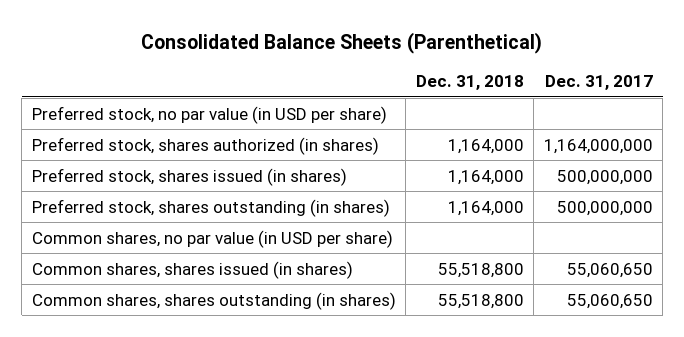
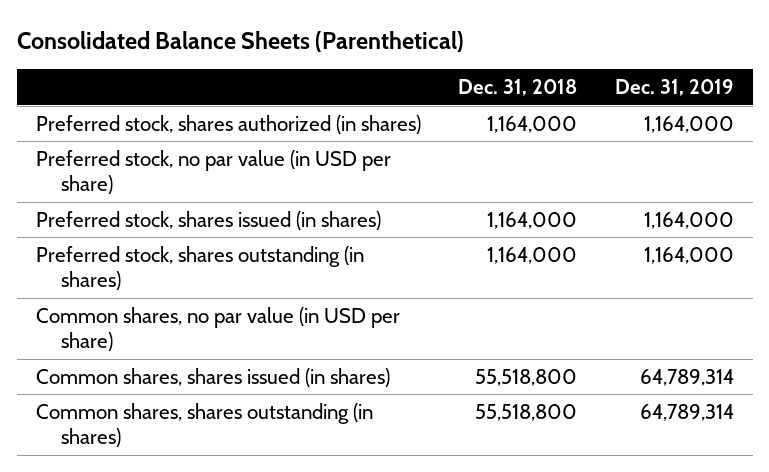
[544,75,653,91] Dec. 31, 2017 -> none
none -> [614,79,734,97] Dec. 31, 2019
[31,105,387,124] Preferred stock, no par value (in USD per share) -> [35,149,391,195] Preferred stock, no par value (in USD per share)

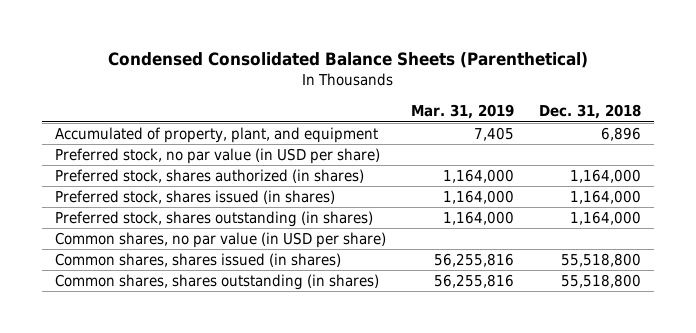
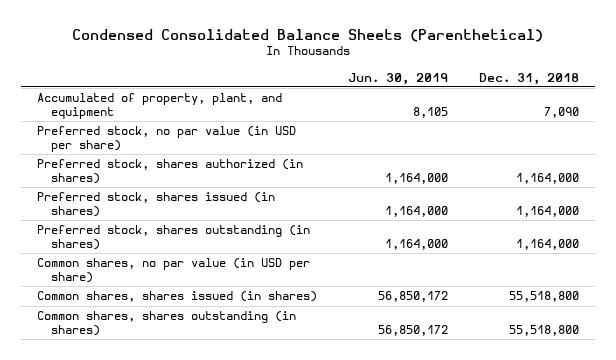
[411,104,515,120] Mar. 31, 2019 -> none
none -> [348,72,449,85] Jun. 30, 2019
[601,127,642,142] 6,896 -> [544,106,580,118] 7,090

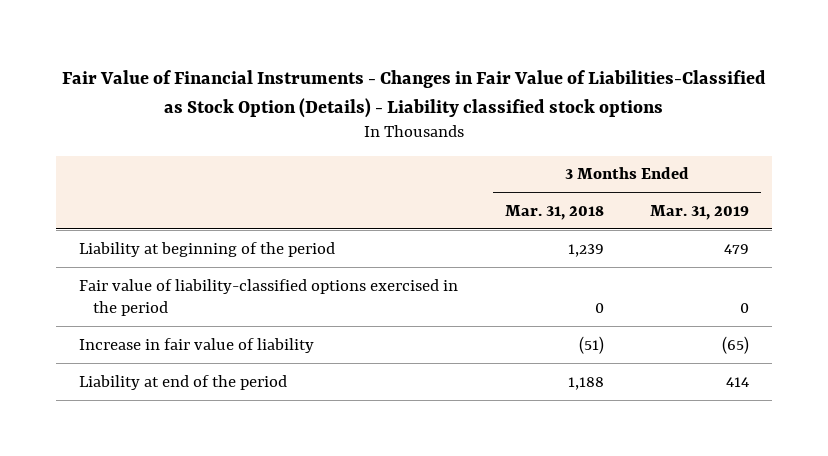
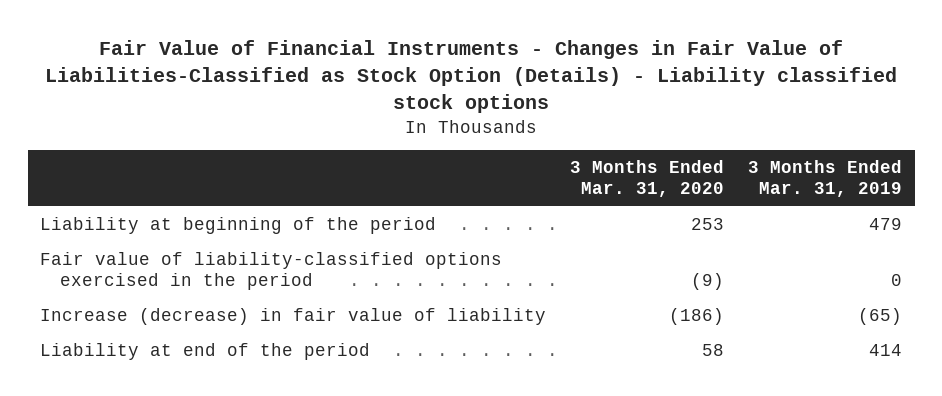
[504,204,604,220] Mar. 31, 2018 -> none
none -> [570,159,725,198] 3 Months Ended Mar. 31, 2020
[79,337,315,353] Increase in fair value of liability -> [39,308,546,326] Increase (decrease) in fair value of liability

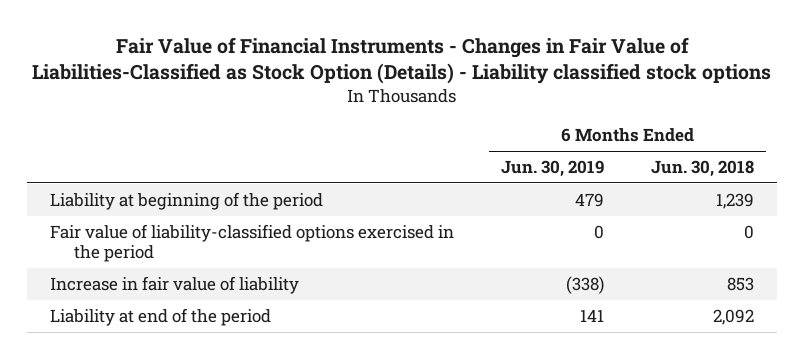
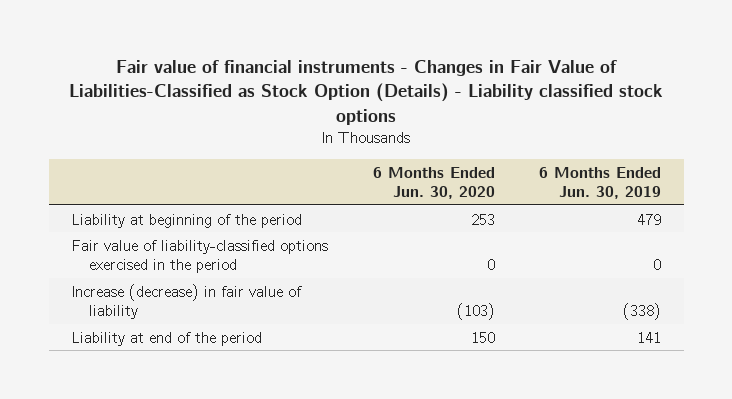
[32,37,772,85] Fair Value of Financial Instruments - Changes in Fair Value of Liabilities-Classified as Stock Option (Details) - Liability classified stock options -> [69,59,664,125] Fair value of financial instruments - Changes in Fair Value of Liabilities-Classified as Stock Option (Details) - Liability classified stock options
[650,160,754,178] Jun. 30, 2018 -> none
none -> [372,166,495,200] 6 Months Ended Jun. 30, 2020
[50,276,300,295] Increase in fair value of liability -> [70,283,302,320] Increase (decrease) in fair value of liability

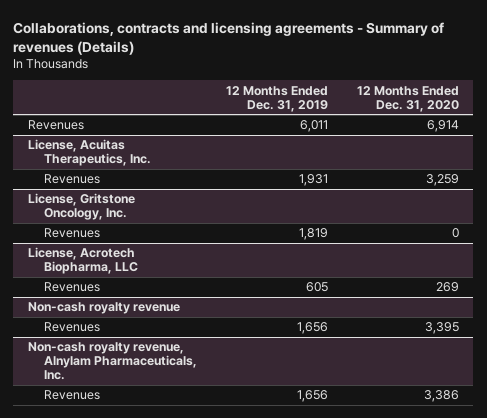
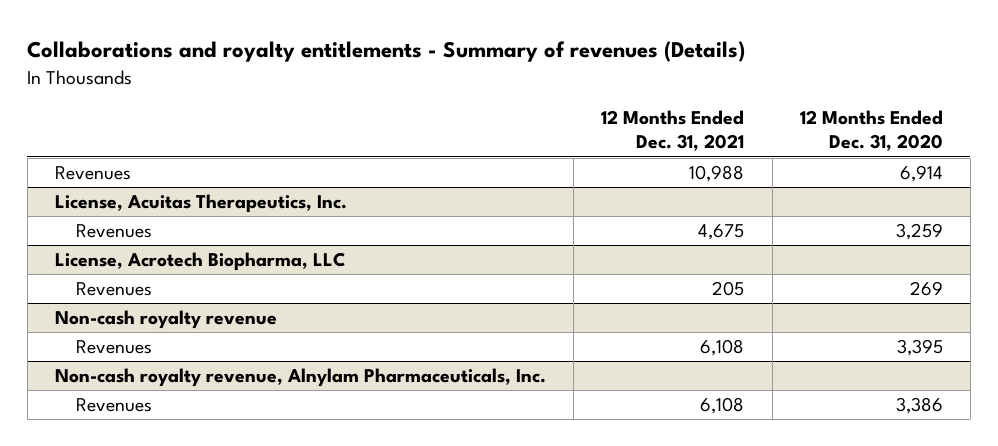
[13,21,445,55] Collaborations, contracts and licensing agreements - Summary of revenues (Details) -> [27,41,746,63] Collaborations and royalty entitlements - Summary of revenues (Details)
[226,85,329,112] 12 Months Ended Dec. 31, 2019 -> none
none -> [601,110,745,152] 12 Months Ended Dec. 31, 2021
[27,193,135,221] License, Gritstone Oncology, Inc. -> none
[44,228,101,239] Revenues -> none

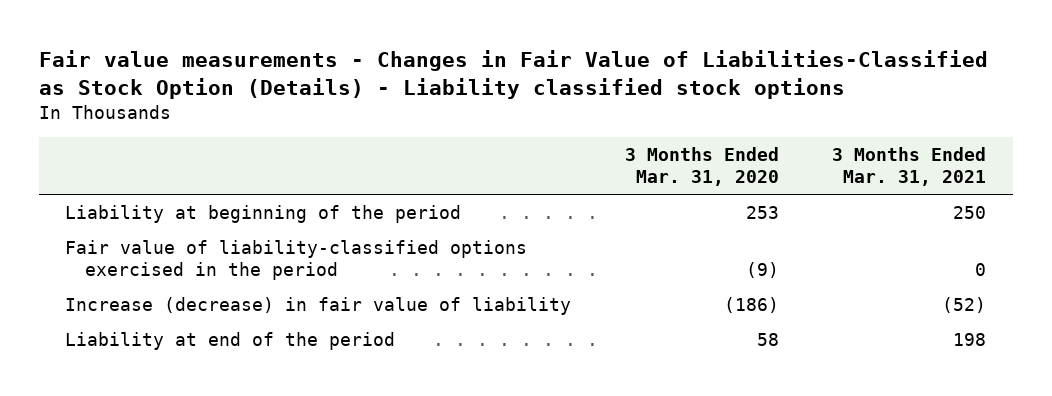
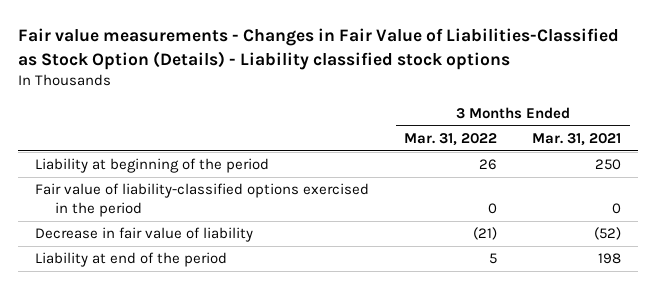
[624,147,779,187] 3 Months Ended Mar. 31, 2020 -> none
none -> [404,133,498,147] Mar. 31, 2022
[65,297,572,316] Increase (decrease) in fair value of liability -> [35,227,254,243] Decrease in fair value of liability

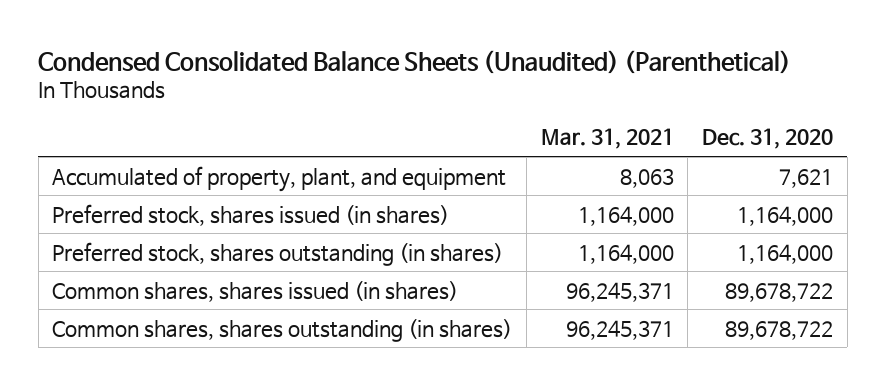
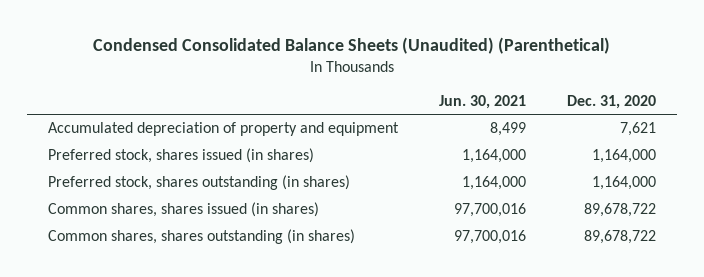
[540,128,674,150] Mar. 31, 2021 -> none
none -> [438,95,526,110] Jun. 30, 2021
[52,165,507,192] Accumulated of property, plant, and equipment -> [47,122,399,137] Accumulated depreciation of property and equipment

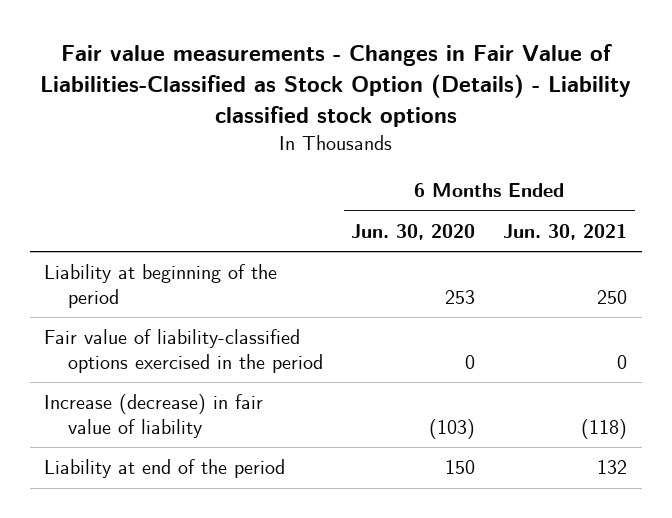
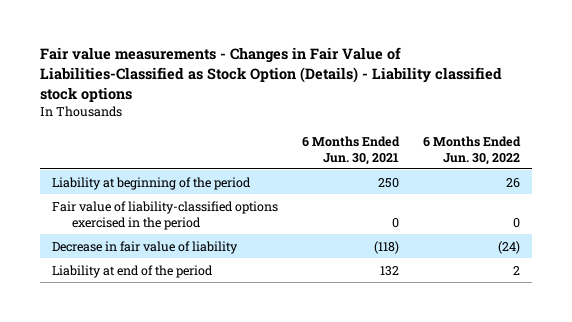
[351,224,476,241] Jun. 30, 2020 -> none
none -> [422,135,521,165] 6 Months Ended Jun. 30, 2022
[44,394,264,438] Increase (decrease) in fair value of liability -> [51,240,238,254] Decrease in fair value of liability

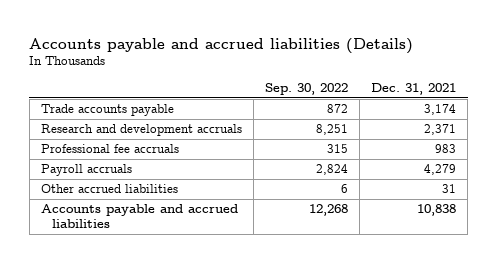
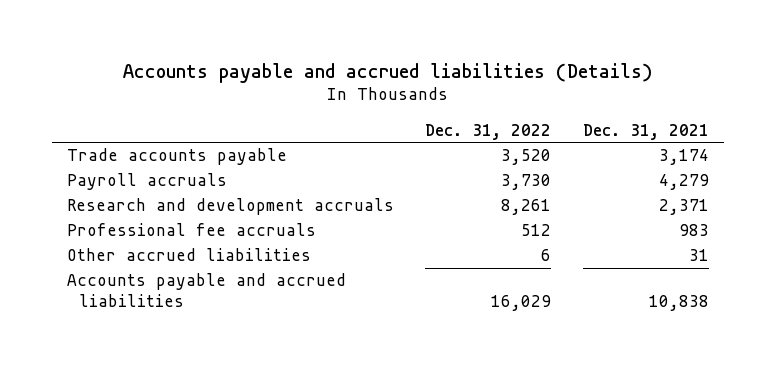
[265,83,349,96] Sep. 30, 2022 -> none
none -> [425,123,552,140] Dec. 31, 2022
[40,164,132,177] Payroll accruals -> [67,173,228,191] Payroll accruals

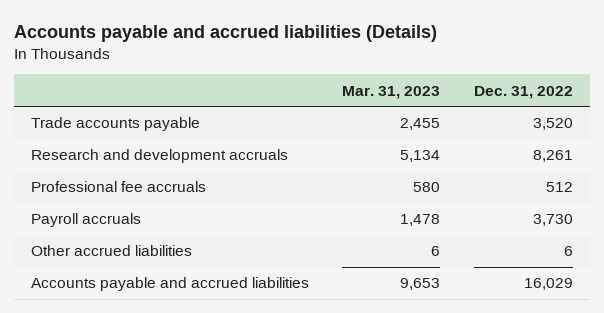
[582,123,709,140] Dec. 31, 2021 -> none
none -> [342,85,441,99] Mar. 31, 2023
[67,173,228,191] Payroll accruals -> [30,213,141,228] Payroll accruals

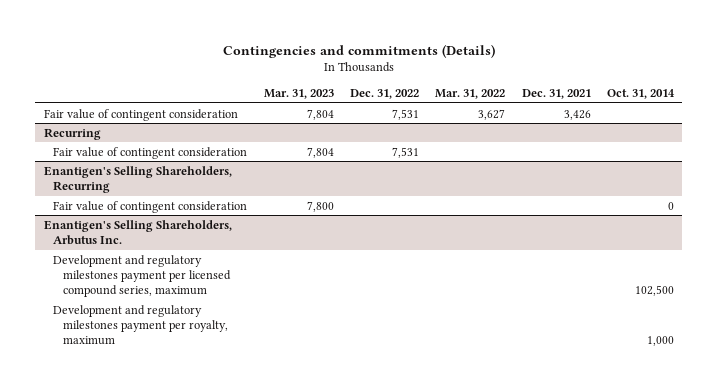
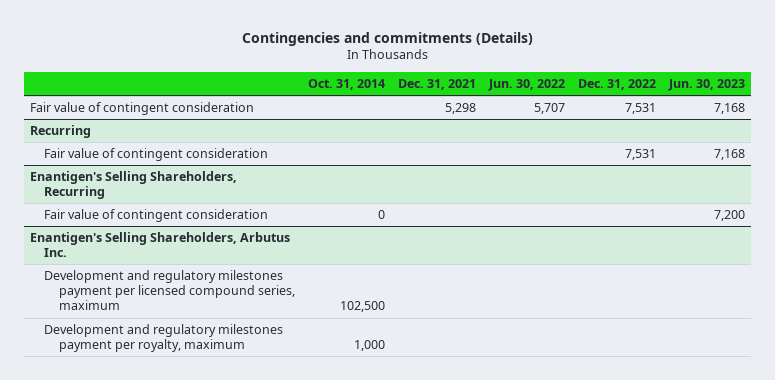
[263,89,334,100] Mar. 31, 2023 -> none
[435,89,506,100] Mar. 31, 2022 -> none
none -> [487,78,565,91] Jun. 30, 2022
none -> [667,78,745,91] Jun. 30, 2023
[563,109,591,120] 3,426 -> [444,103,476,115] 5,298

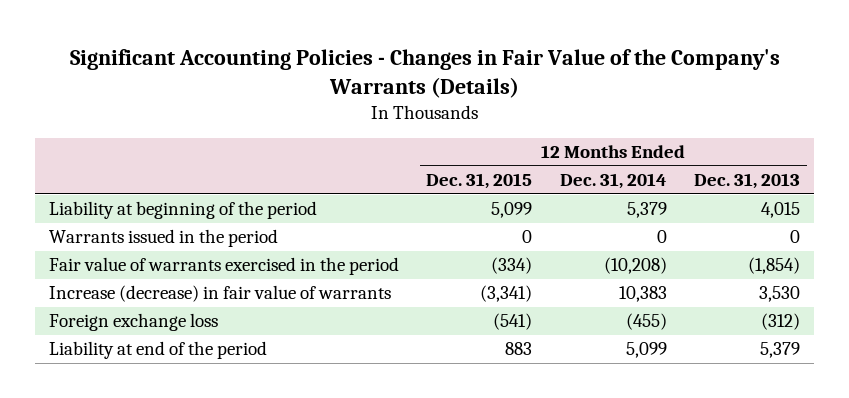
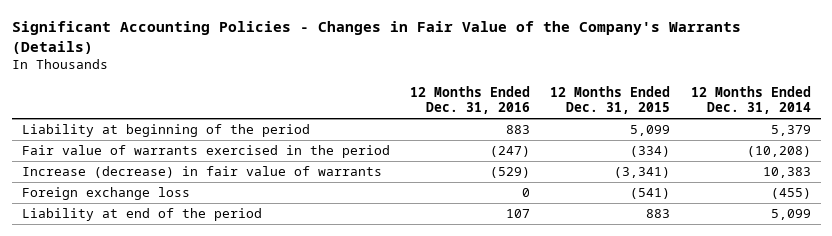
[694,173,801,190] Dec. 31, 2013 -> none
none -> [410,85,531,115] 12 Months Ended Dec. 31, 2016
[48,229,278,248] Warrants issued in the period -> none

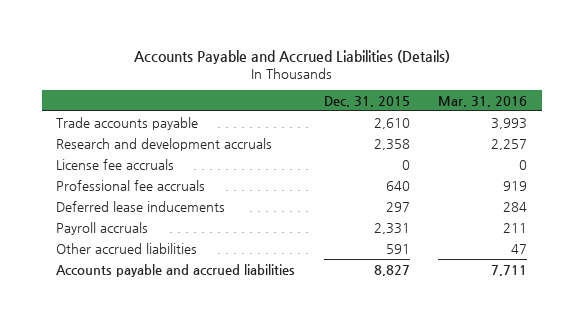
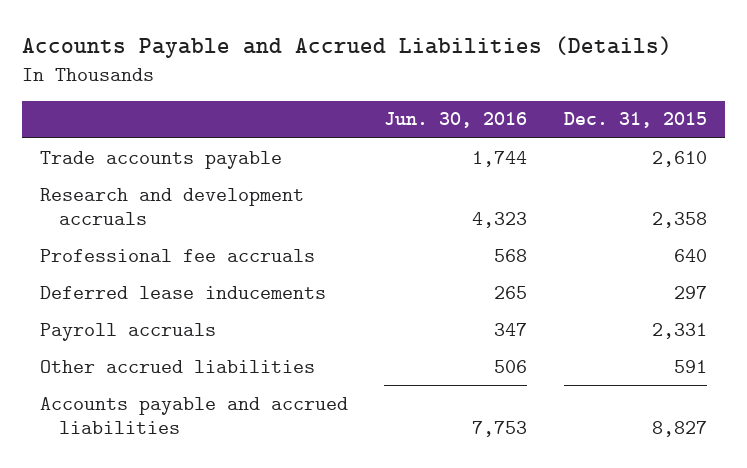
[438,95,528,107] Mar. 31, 2016 -> none
none -> [384,112,528,129] Jun. 30, 2016
[56,158,175,170] License fee accruals -> none

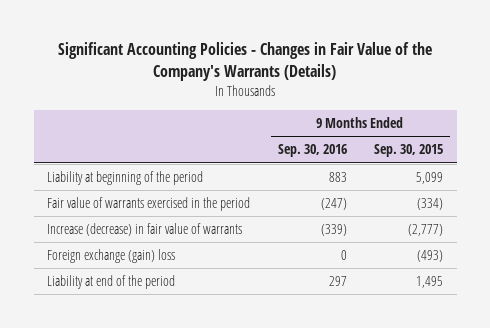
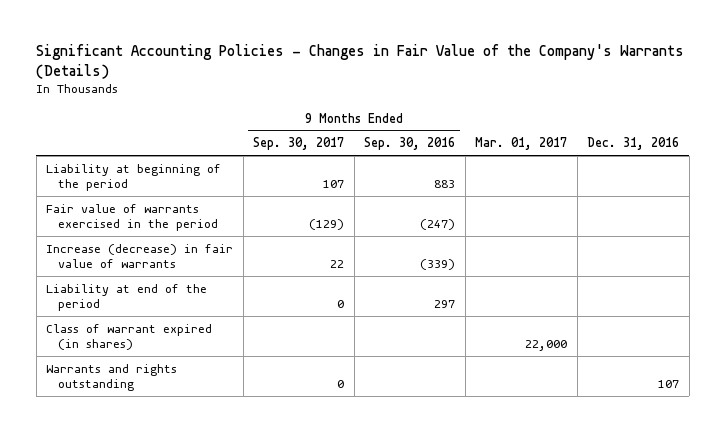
[374,144,444,158] Sep. 30, 2015 -> none
none -> [253,137,345,151] Sep. 30, 2017
none -> [475,137,568,151] Mar. 01, 2017
none -> [587,137,680,151] Dec. 31, 2016
[47,249,176,264] Foreign exchange (gain) loss -> none
none -> [46,323,213,351] Class of warrant expired (in shares)
none -> [46,363,178,392] Warrants and rights outstanding

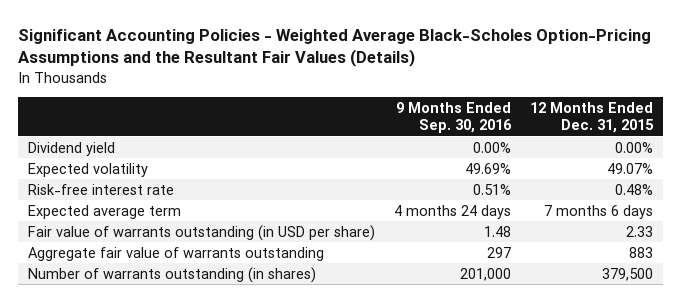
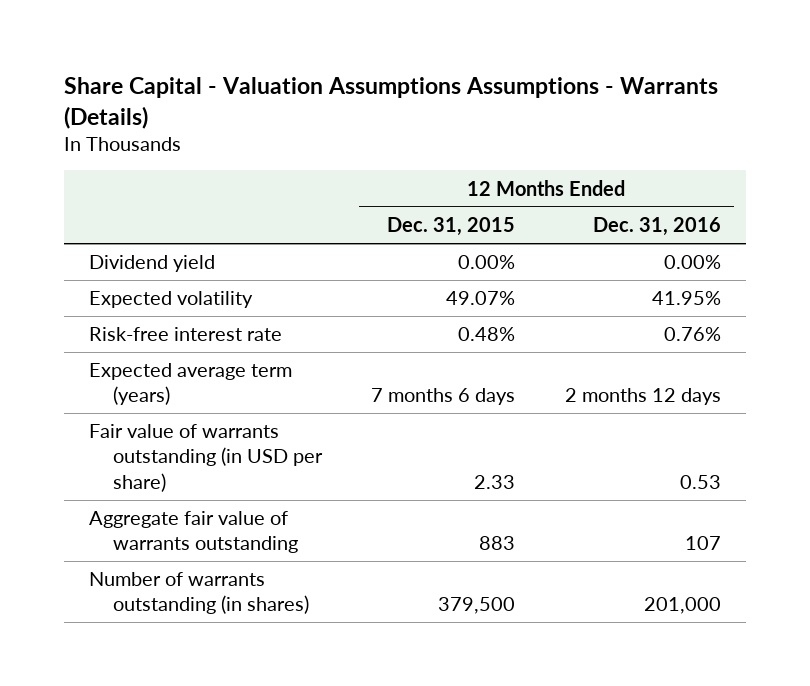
[18,28,652,68] Significant Accounting Policies - Weighted Average Black-Scholes Option-Pricing Assumptions and the Resultant Fair Values (Details) -> [64,77,719,129] Share Capital - Valuation Assumptions Assumptions - Warrants (Details)
[395,102,512,134] 9 Months Ended Sep. 30, 2016 -> none
none -> [593,216,722,236] Dec. 31, 2016
[27,204,181,219] Expected average term -> [89,363,293,406] Expected average term (years)

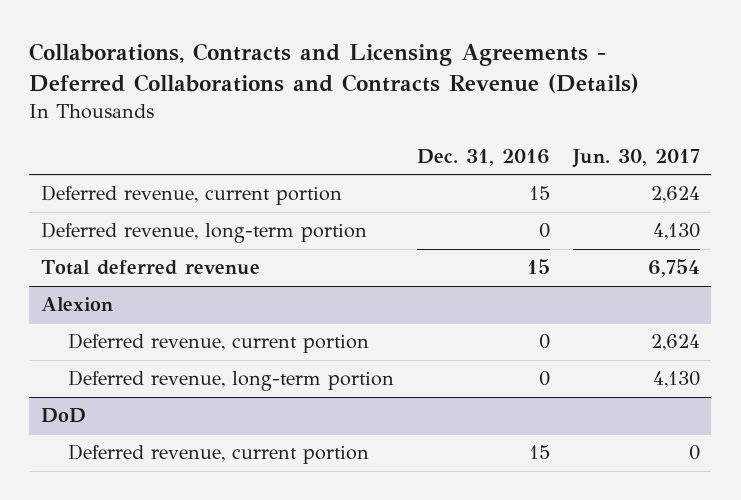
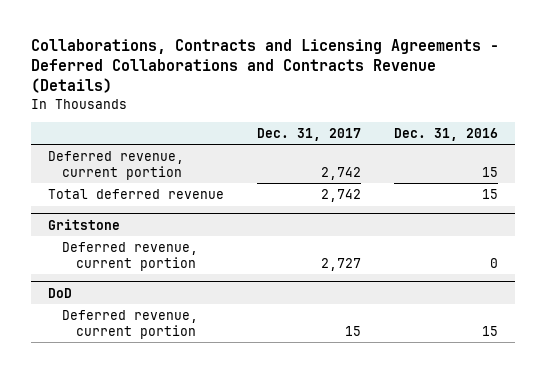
[571,148,700,168] Jun. 30, 2017 -> none
none -> [256,127,361,141] Dec. 31, 2017
[40,222,367,244] Deferred revenue, long-term portion -> none
[40,297,113,312] Alexion -> none
none -> [47,218,120,230] Gritstone
[67,370,394,392] Deferred revenue, long-term portion -> none

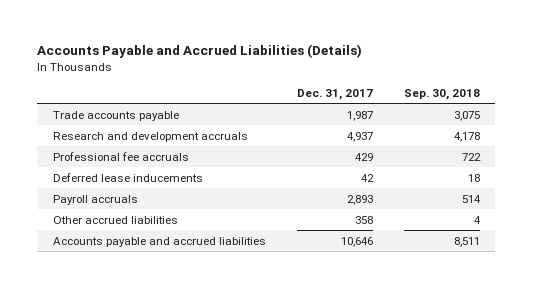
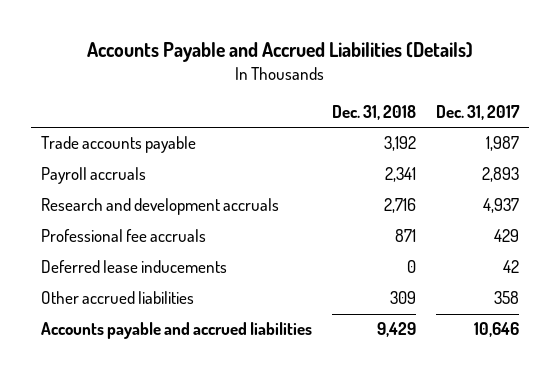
[403,88,480,100] Sep. 30, 2018 -> none
none -> [331,105,416,121] Dec. 31, 2018
[52,194,138,205] Payroll accruals -> [40,167,146,185] Payroll accruals

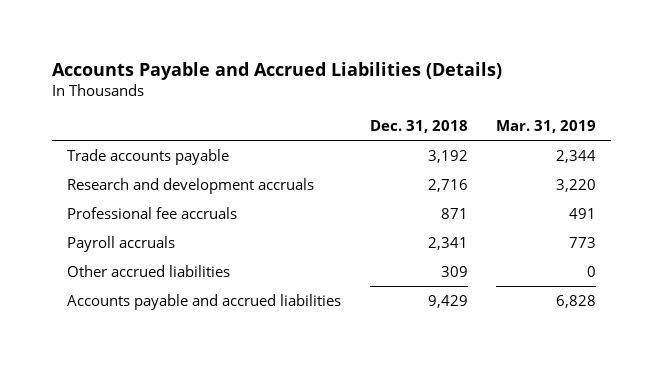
[435,105,520,121] Dec. 31, 2017 -> none
none -> [496,120,597,134] Mar. 31, 2019
[40,260,227,274] Deferred lease inducements -> none
[40,167,146,185] Payroll accruals -> [66,235,175,252] Payroll accruals

